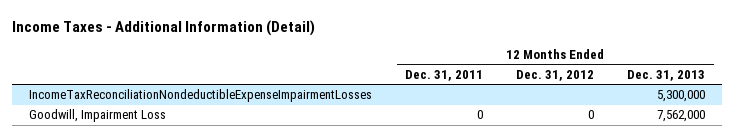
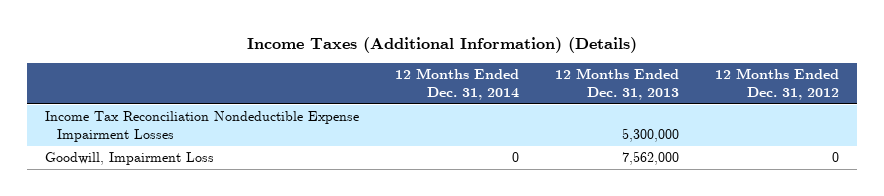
[12,20,316,37] Income Taxes - Additional Information (Detail) -> [246,36,637,53] Income Taxes (Additional Information) (Details)
[404,70,483,82] Dec. 31, 2011 -> none
none -> [394,68,519,101] 12 Months Ended Dec. 31, 2014
[28,89,372,103] IncomeTaxReconciliationNondeductibleExpenseImpairmentLosses -> [44,111,359,143] Income Tax Reconciliation Nondeductible Expense Impairment Losses

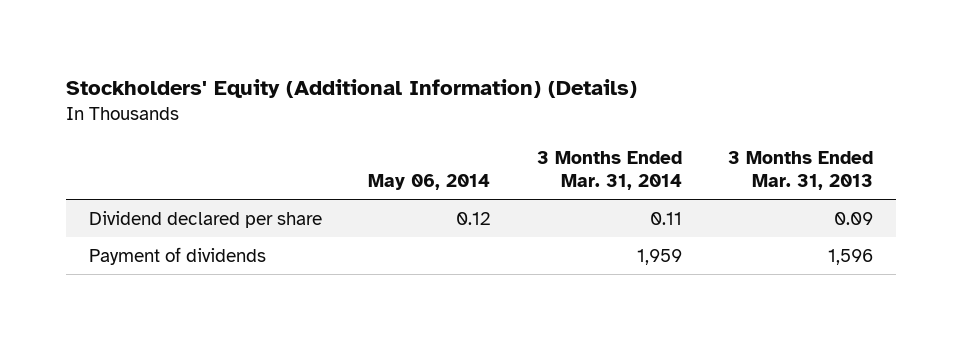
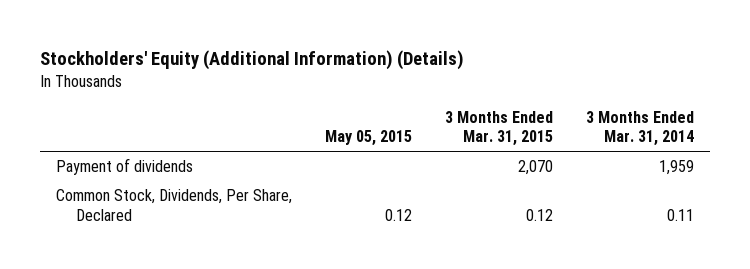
[368,173,491,190] May 06, 2014 -> none
[727,150,873,190] 3 Months Ended Mar. 31, 2013 -> none
none -> [325,130,413,147] May 05, 2015
none -> [445,110,554,147] 3 Months Ended Mar. 31, 2015
[88,211,322,229] Dividend declared per share -> none
none -> [56,189,293,221] Common Stock, Dividends, Per Share, Declared

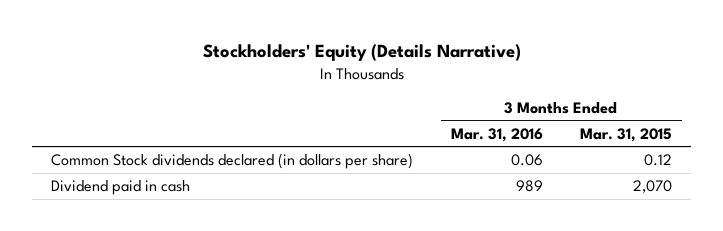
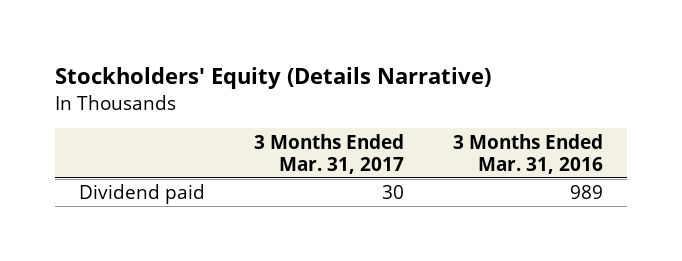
[580,127,673,142] Mar. 31, 2015 -> none
none -> [253,133,404,174] 3 Months Ended Mar. 31, 2017
[50,153,413,170] Common Stock dividends declared (in dollars per share) -> none
[50,180,190,196] Dividend paid in cash -> [79,184,206,205] Dividend paid

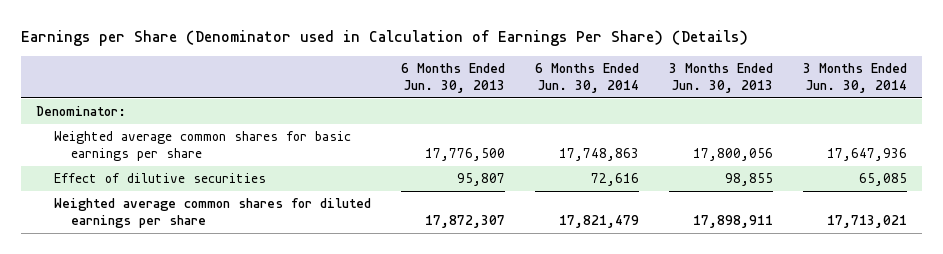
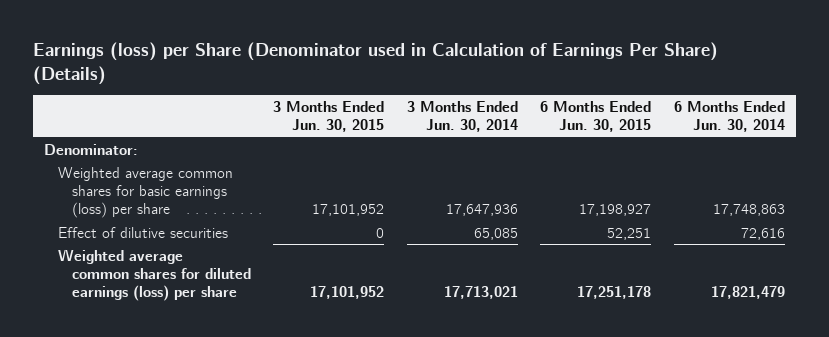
[21,30,749,47] Earnings per Share (Denominator used in Calculation of Earnings Per Share) (Details) -> [32,42,718,85] Earnings (loss) per Share (Denominator used in Calculation of Earnings Per Share) (Details)
[400,62,505,93] 6 Months Ended Jun. 30, 2013 -> none
[668,62,773,93] 3 Months Ended Jun. 30, 2013 -> none
none -> [273,100,385,133] 3 Months Ended Jun. 30, 2015
none -> [540,100,652,133] 6 Months Ended Jun. 30, 2015
[53,131,351,162] Weighted average common shares for basic earnings per share -> [58,166,234,219] Weighted average common shares for basic earnings (loss) per share
[53,198,371,229] Weighted average common shares for diluted earnings per share -> [58,248,251,302] Weighted average common shares for diluted earnings (loss) per share

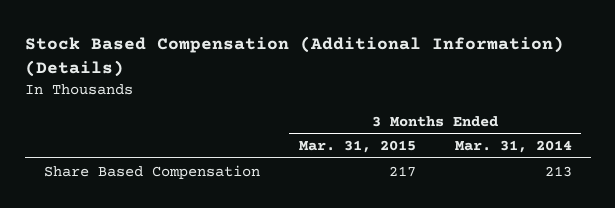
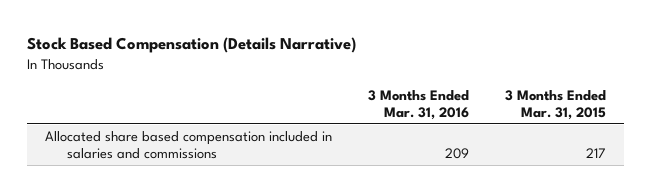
[24,35,564,78] Stock Based Compensation (Additional Information) (Details) -> [26,37,356,54] Stock Based Compensation (Details Narrative)
[454,140,572,154] Mar. 31, 2014 -> none
none -> [367,89,469,121] 3 Months Ended Mar. 31, 2016
[43,164,260,179] Share Based Compensation -> [44,131,332,160] Allocated share based compensation included in salaries and commissions

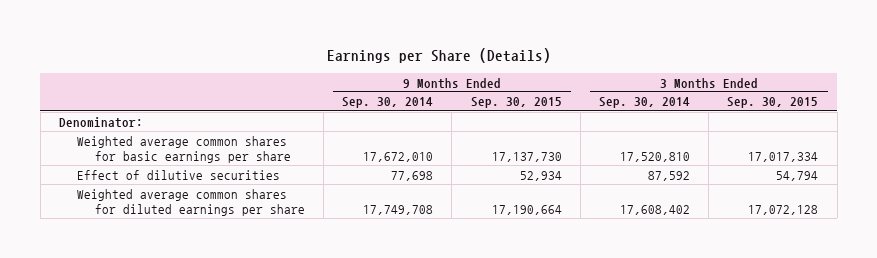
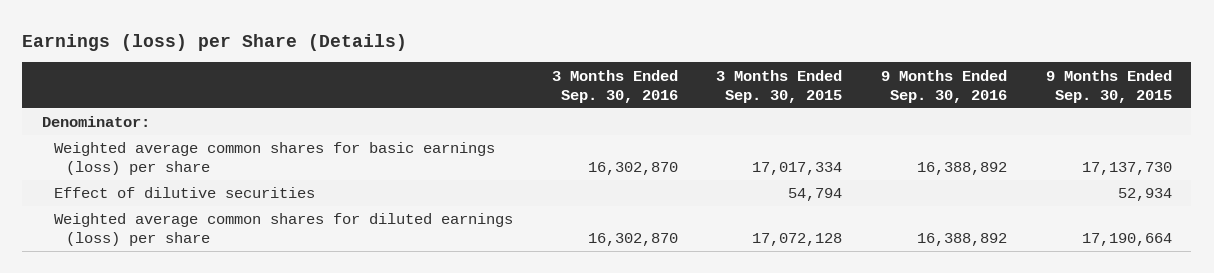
[326,48,551,64] Earnings per Share (Details) -> [22,33,408,51] Earnings (loss) per Share (Details)
[342,97,434,109] Sep. 30, 2014 -> none
[599,97,691,109] Sep. 30, 2014 -> none
none -> [551,69,678,103] 3 Months Ended Sep. 30, 2016
none -> [881,69,1008,103] 9 Months Ended Sep. 30, 2016
[76,135,291,164] Weighted average common shares for basic earnings per share -> [53,142,495,176] Weighted average common shares for basic earnings (loss) per share
[76,188,305,217] Weighted average common shares for diluted earnings per share -> [53,213,513,247] Weighted average common shares for diluted earnings (loss) per share

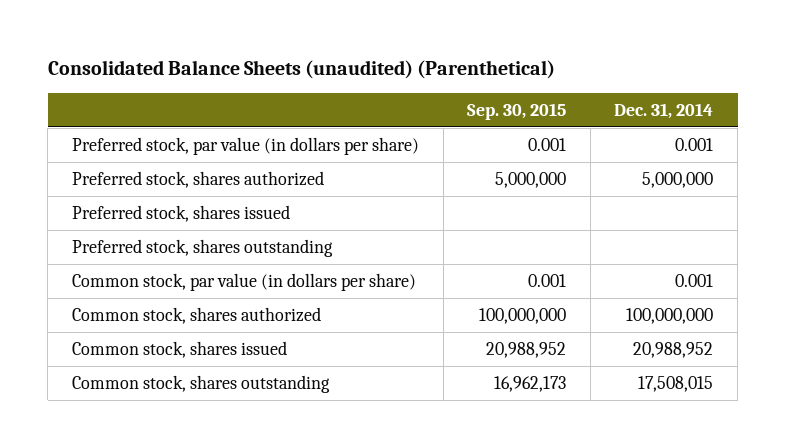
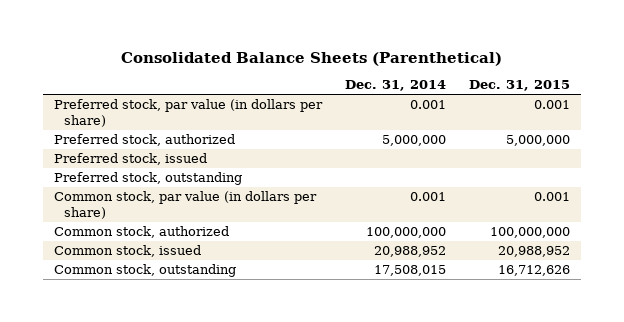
[47,60,555,80] Consolidated Balance Sheets (unaudited) (Parenthetical) -> [121,51,503,66] Consolidated Balance Sheets (Parenthetical)
[467,102,567,120] Sep. 30, 2015 -> none
none -> [468,80,570,92] Dec. 31, 2015
[71,171,324,189] Preferred stock, shares authorized -> [54,134,236,147] Preferred stock, authorized
[71,205,290,223] Preferred stock, shares issued -> [54,153,208,166] Preferred stock, issued
[71,239,333,258] Preferred stock, shares outstanding -> [54,172,243,186] Preferred stock, outstanding
[71,307,321,325] Common stock, shares authorized -> [54,226,230,239] Common stock, authorized
[71,341,287,359] Common stock, shares issued -> [54,245,202,258] Common stock, issued
[71,375,330,394] Common stock, shares outstanding -> [54,264,237,278] Common stock, outstanding

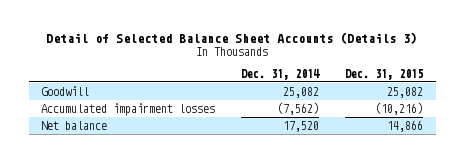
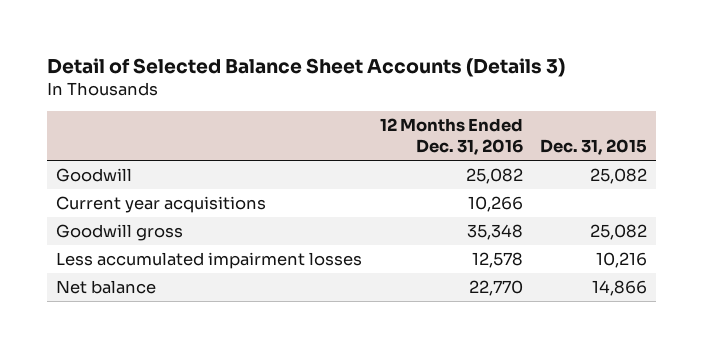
[241,68,321,80] Dec. 31, 2014 -> none
none -> [379,117,523,155] 12 Months Ended Dec. 31, 2016
none -> [56,196,267,214] Current year acquisitions
none -> [56,224,184,242] Goodwill gross
[41,102,216,116] Accumulated impairment losses -> [56,252,363,270] Less accumulated impairment losses
[374,101,423,115] (10,216) -> [596,252,648,269] 10,216

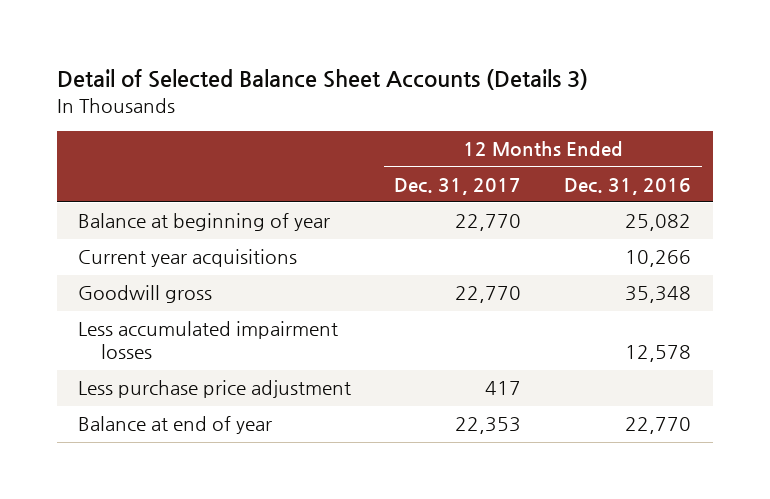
[540,138,648,155] Dec. 31, 2015 -> none
none -> [394,177,522,195] Dec. 31, 2017
[56,168,133,183] Goodwill -> [78,213,331,232] Balance at beginning of year
none -> [78,380,352,399] Less purchase price adjustment
[56,280,157,295] Net balance -> [78,416,273,435] Balance at end of year

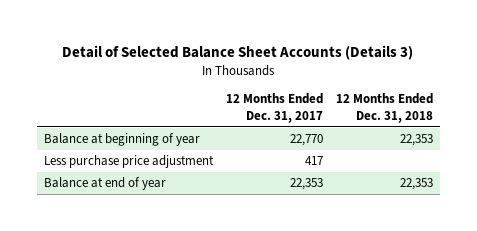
[564,177,692,195] Dec. 31, 2016 -> none
none -> [336,93,434,124] 12 Months Ended Dec. 31, 2018
[78,249,298,268] Current year acquisitions -> none
[78,285,213,304] Goodwill gross -> none
[78,321,339,360] Less accumulated impairment losses -> none

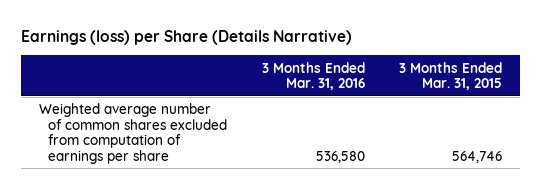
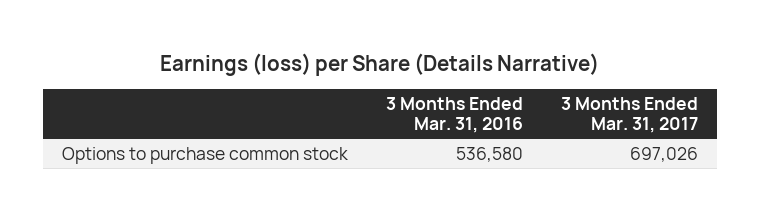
[399,61,503,90] 3 Months Ended Mar. 31, 2015 -> none
none -> [561,96,699,134] 3 Months Ended Mar. 31, 2017
[38,103,228,164] Weighted average number of common shares excluded from computation of earnings per share -> [62,146,350,164] Options to purchase common stock

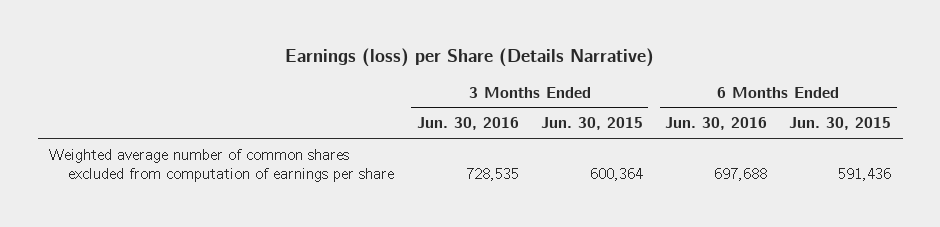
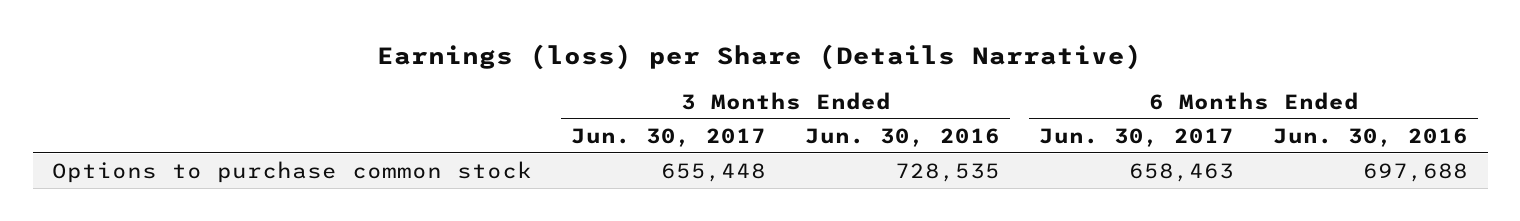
[540,117,643,131] Jun. 30, 2015 -> none
[789,117,892,131] Jun. 30, 2015 -> none
none -> [571,127,767,147] Jun. 30, 2017
none -> [1039,127,1235,147] Jun. 30, 2017
[48,148,395,183] Weighted average number of common shares excluded from computation of earnings per share -> [52,161,533,184] Options to purchase common stock

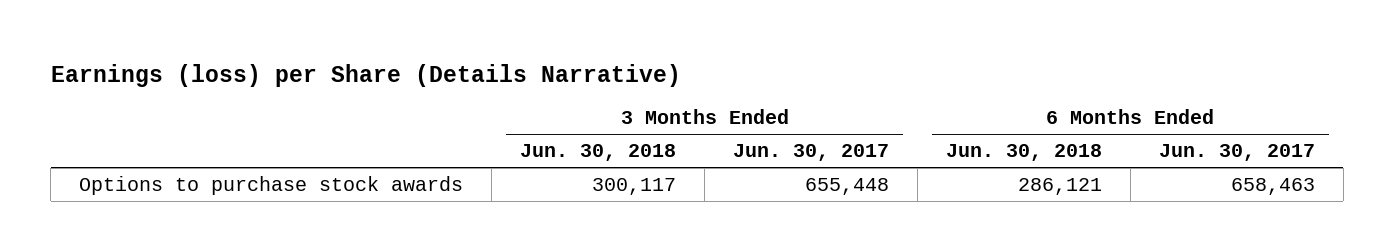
[805,127,1001,147] Jun. 30, 2016 -> none
[1273,127,1469,147] Jun. 30, 2016 -> none
none -> [520,144,677,162] Jun. 30, 2018
none -> [945,144,1102,162] Jun. 30, 2018
[52,161,533,184] Options to purchase common stock -> [79,176,464,196] Options to purchase stock awards

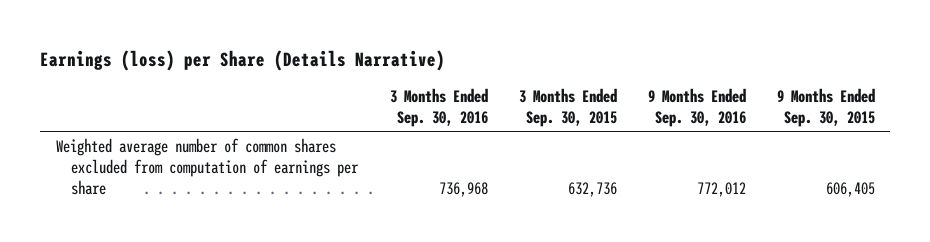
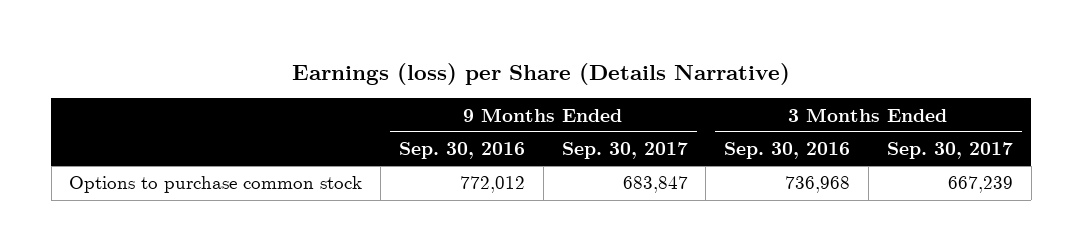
[518,87,617,127] 3 Months Ended Sep. 30, 2015 -> none
[776,87,875,127] 9 Months Ended Sep. 30, 2015 -> none
none -> [561,142,688,160] Sep. 30, 2017
none -> [886,142,1013,160] Sep. 30, 2017
[55,137,360,196] Weighted average number of common shares excluded from computation of earnings per share -> [69,176,363,194] Options to purchase common stock

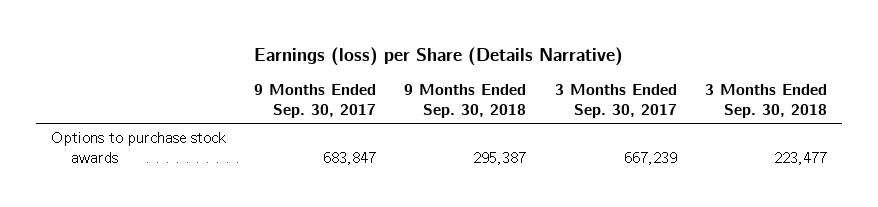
[398,142,525,160] Sep. 30, 2016 -> none
[724,142,851,160] Sep. 30, 2016 -> none
none -> [404,84,527,119] 9 Months Ended Sep. 30, 2018
none -> [705,84,828,119] 3 Months Ended Sep. 30, 2018
[69,176,363,194] Options to purchase common stock -> [50,132,226,163] Options to purchase stock awards

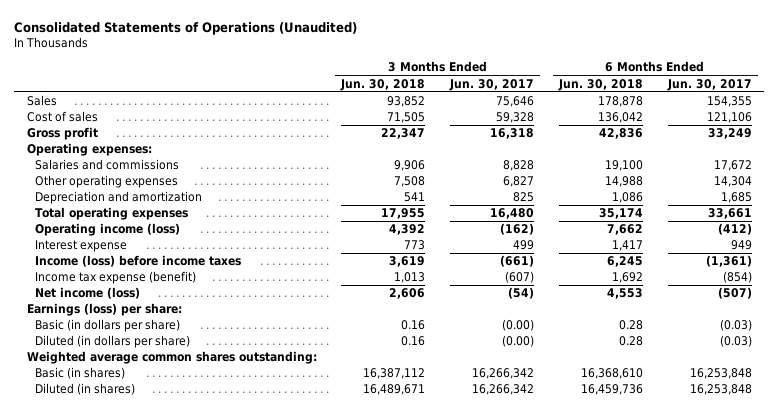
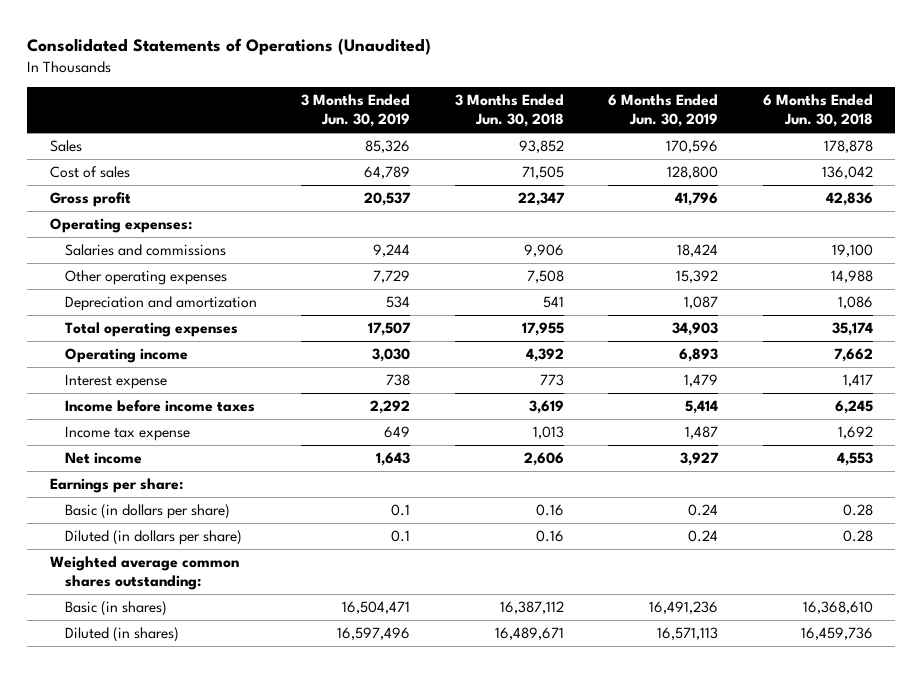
[449,78,535,91] Jun. 30, 2017 -> none
[666,78,752,91] Jun. 30, 2017 -> none
none -> [301,94,411,128] 3 Months Ended Jun. 30, 2019
none -> [608,94,719,128] 6 Months Ended Jun. 30, 2019
[35,223,181,237] Operating income (loss) -> [64,348,188,364] Operating income
[35,255,242,268] Income (loss) before income taxes -> [64,400,255,413] Income before income taxes
[35,271,197,285] Income tax expense (benefit) -> [64,426,190,442] Income tax expense
[35,287,141,300] Net income (loss) -> [64,452,142,465] Net income
[26,303,182,317] Earnings (loss) per share: -> [49,478,183,494] Earnings per share:

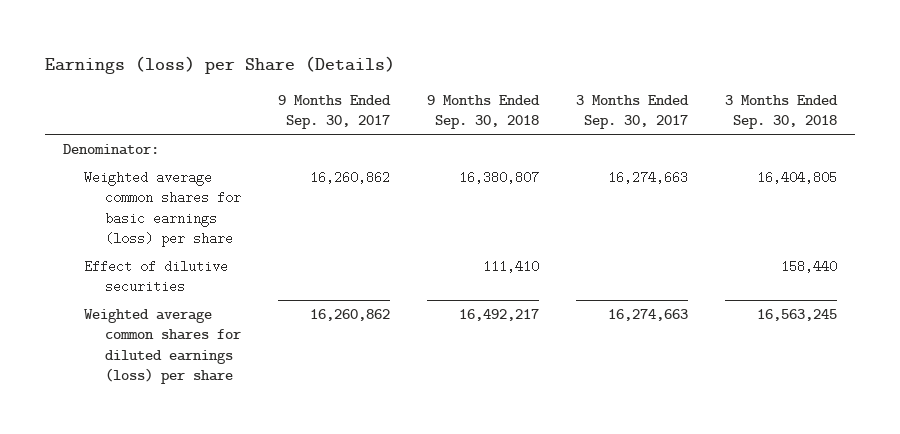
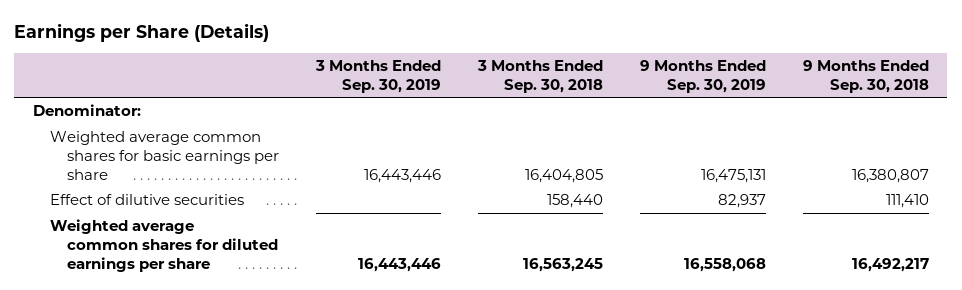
[44,55,395,74] Earnings (loss) per Share (Details) -> [14,22,270,42] Earnings per Share (Details)
[277,94,391,129] 9 Months Ended Sep. 30, 2017 -> none
[575,94,689,129] 3 Months Ended Sep. 30, 2017 -> none
none -> [314,60,441,93] 3 Months Ended Sep. 30, 2019
none -> [639,60,766,93] 9 Months Ended Sep. 30, 2019
[84,170,241,247] Weighted average common shares for basic earnings (loss) per share -> [49,131,279,180] Weighted average common shares for basic earnings per share
[84,308,241,384] Weighted average common shares for diluted earnings (loss) per share -> [49,219,278,272] Weighted average common shares for diluted earnings per share

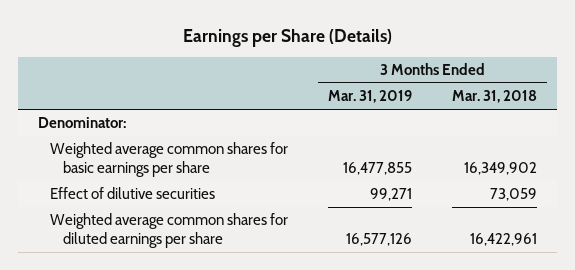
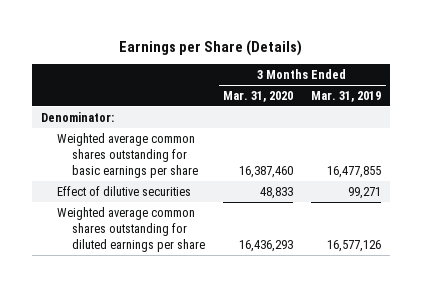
[452,90,538,104] Mar. 31, 2018 -> none
none -> [223,90,294,102] Mar. 31, 2020
[50,142,289,178] Weighted average common shares for basic earnings per share -> [56,132,199,178] Weighted average common shares outstanding for basic earnings per share
[50,213,289,249] Weighted average common shares for diluted earnings per share -> [56,206,206,252] Weighted average common shares outstanding for diluted earnings per share

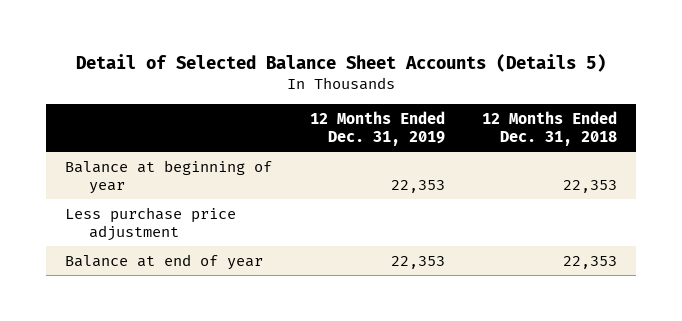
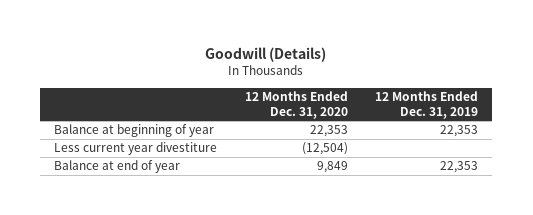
[76,54,607,73] Detail of Selected Balance Sheet Accounts (Details 5) -> [205,47,327,63] Goodwill (Details)
[482,110,618,146] 12 Months Ended Dec. 31, 2018 -> none
none -> [244,90,348,119] 12 Months Ended Dec. 31, 2020
[64,206,236,241] Less purchase price adjustment -> [54,142,218,156] Less current year divestiture

